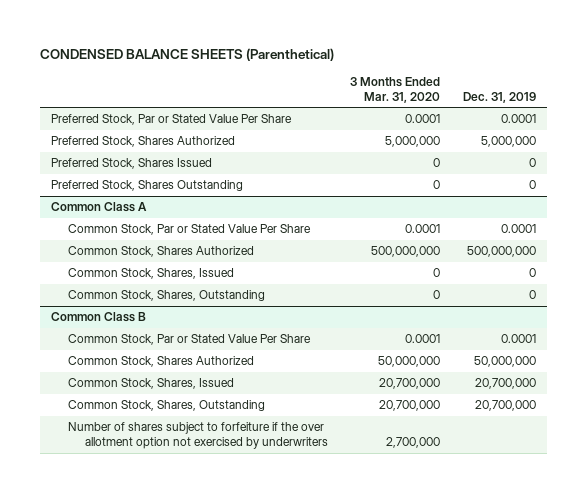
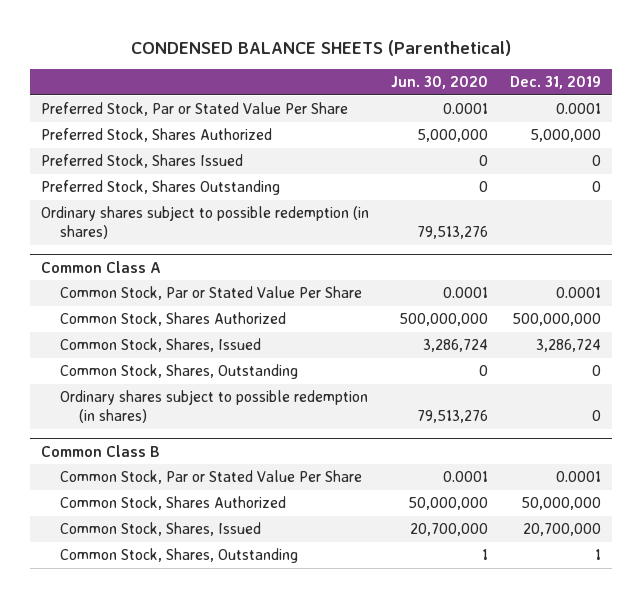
[350,76,441,103] 3 Months Ended Mar. 31, 2020 -> none
none -> [391,76,489,90] Jun. 30, 2020
none -> [40,206,369,240] Ordinary shares subject to possible redemption (in shares)
[528,268,536,278] 0 -> [536,339,602,353] 3,286,724
none -> [59,390,368,424] Ordinary shares subject to possible redemption (in shares)
[68,422,329,450] Number of shares subject to forfeiture if the over allotment option not exercised by underwriters -> none
[474,400,536,412] 20,700,000 -> [595,549,602,561] 1

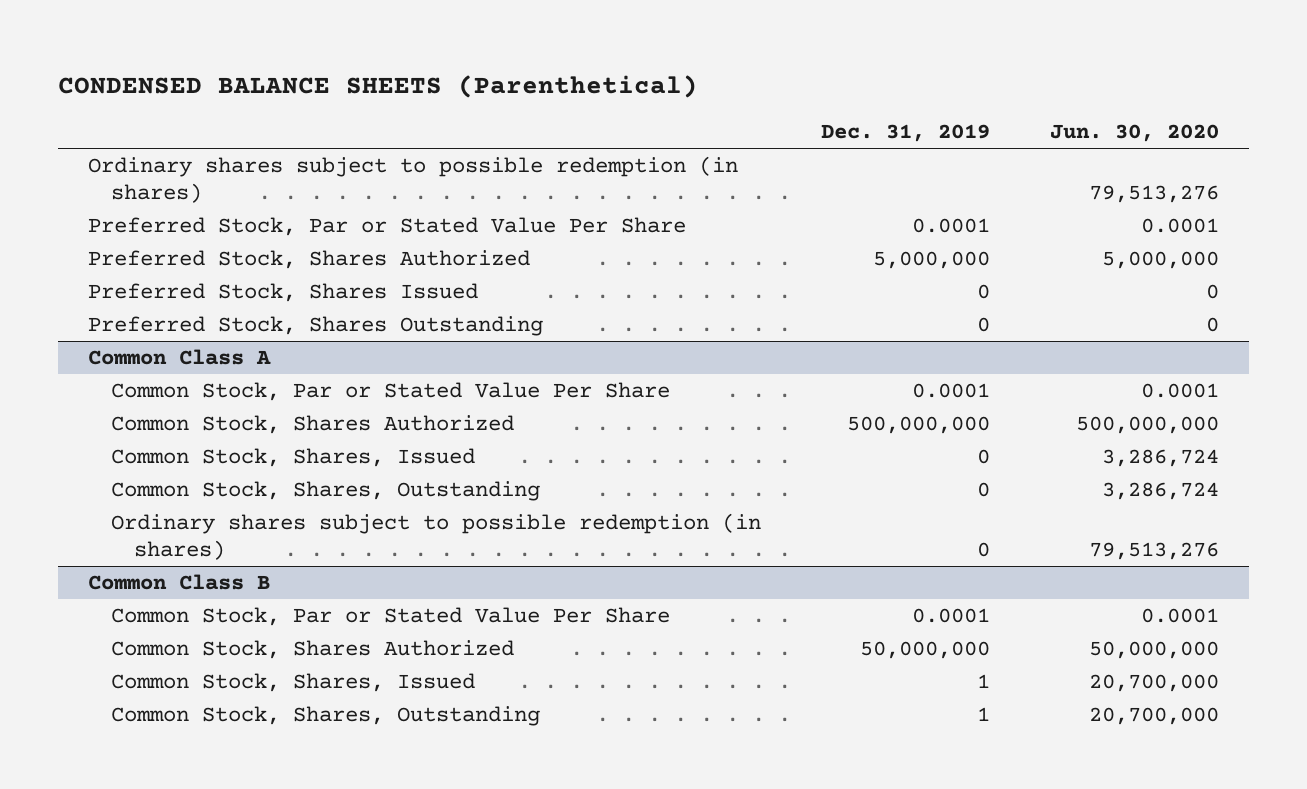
[40,206,369,240] Ordinary shares subject to possible redemption (in shares) -> [87,156,738,204] Ordinary shares subject to possible redemption (in shares)
[536,339,602,353] 3,286,724 -> [977,449,991,465] 0
[479,365,489,377] 0 -> [1102,482,1220,501] 3,286,724
[523,523,602,537] 20,700,000 -> [977,674,991,689] 1
[482,549,489,561] 1 -> [1089,707,1220,726] 20,700,000

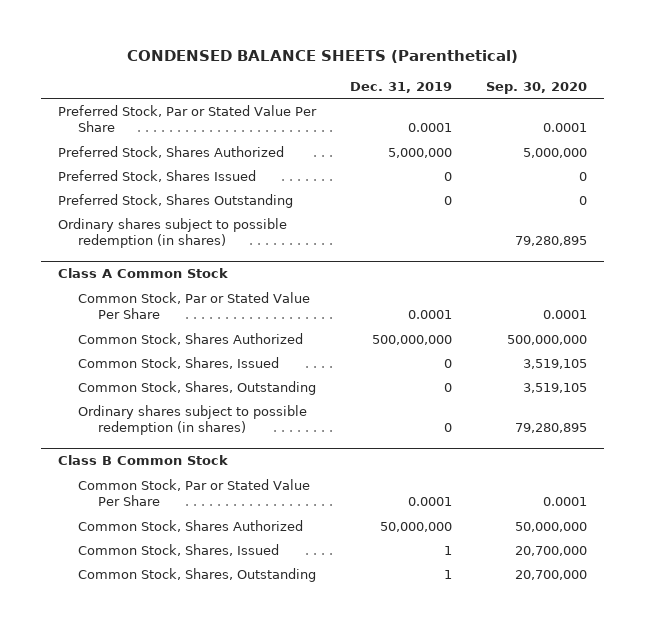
[1050,124,1220,143] Jun. 30, 2020 -> none
none -> [486,81,588,94] Sep. 30, 2020
[87,156,738,204] Ordinary shares subject to possible redemption (in shares) -> [57,217,287,249] Ordinary shares subject to possible redemption (in shares)
[87,349,271,366] Common Class A -> [57,268,228,279] Class A Common Stock
[87,574,270,591] Common Class B -> [57,455,228,466] Class B Common Stock

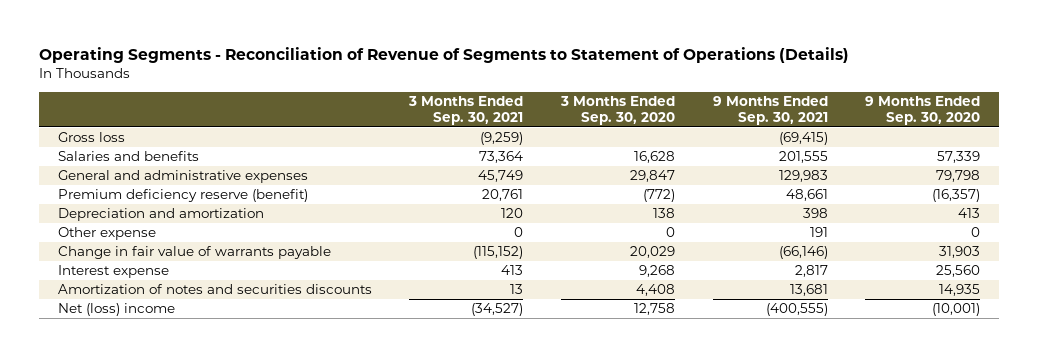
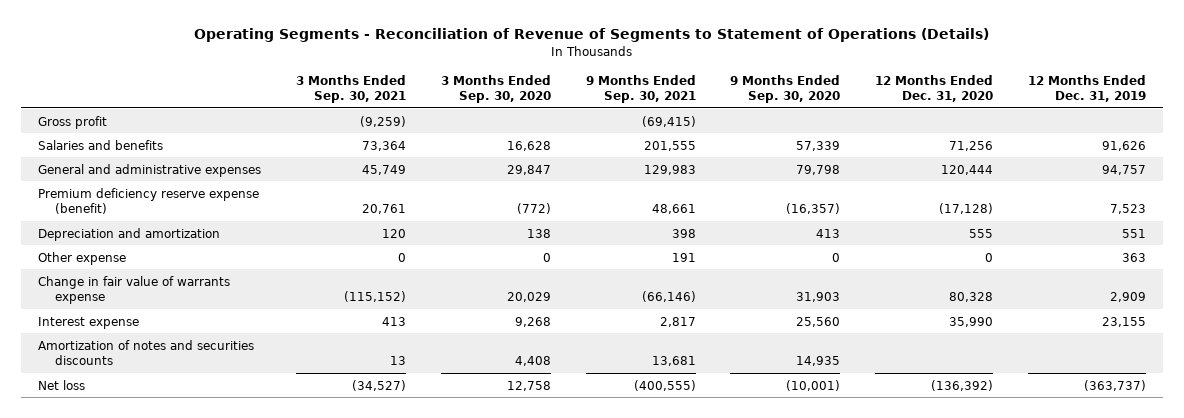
none -> [875,74,994,102] 12 Months Ended Dec. 31, 2020
none -> [1028,74,1147,102] 12 Months Ended Dec. 31, 2019
[57,132,125,143] Gross loss -> [38,115,108,129] Gross profit
[57,189,308,203] Premium deficiency reserve (benefit) -> [38,187,260,214] Premium deficiency reserve expense (benefit)
[57,246,331,260] Change in fair value of warrants payable -> [38,275,231,304] Change in fair value of warrants expense
[57,303,175,317] Net (loss) income -> [38,379,86,390] Net loss

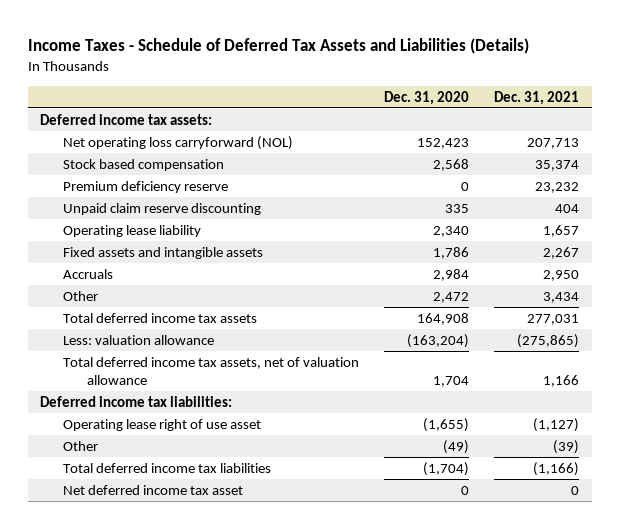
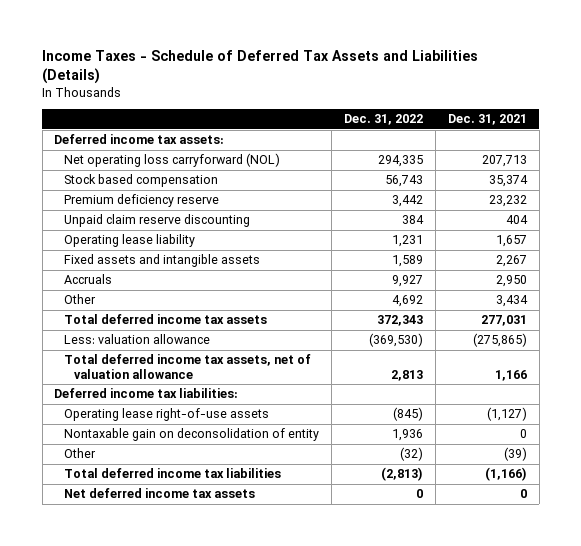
[384,90,470,105] Dec. 31, 2020 -> none
none -> [344,114,424,126] Dec. 31, 2022
[63,418,262,431] Operating lease right of use asset -> [64,408,270,422] Operating lease right-of-use assets
none -> [64,428,320,442] Nontaxable gain on deconsolidation of entity
[63,484,244,495] Net deferred income tax asset -> [64,488,256,499] Net deferred income tax assets

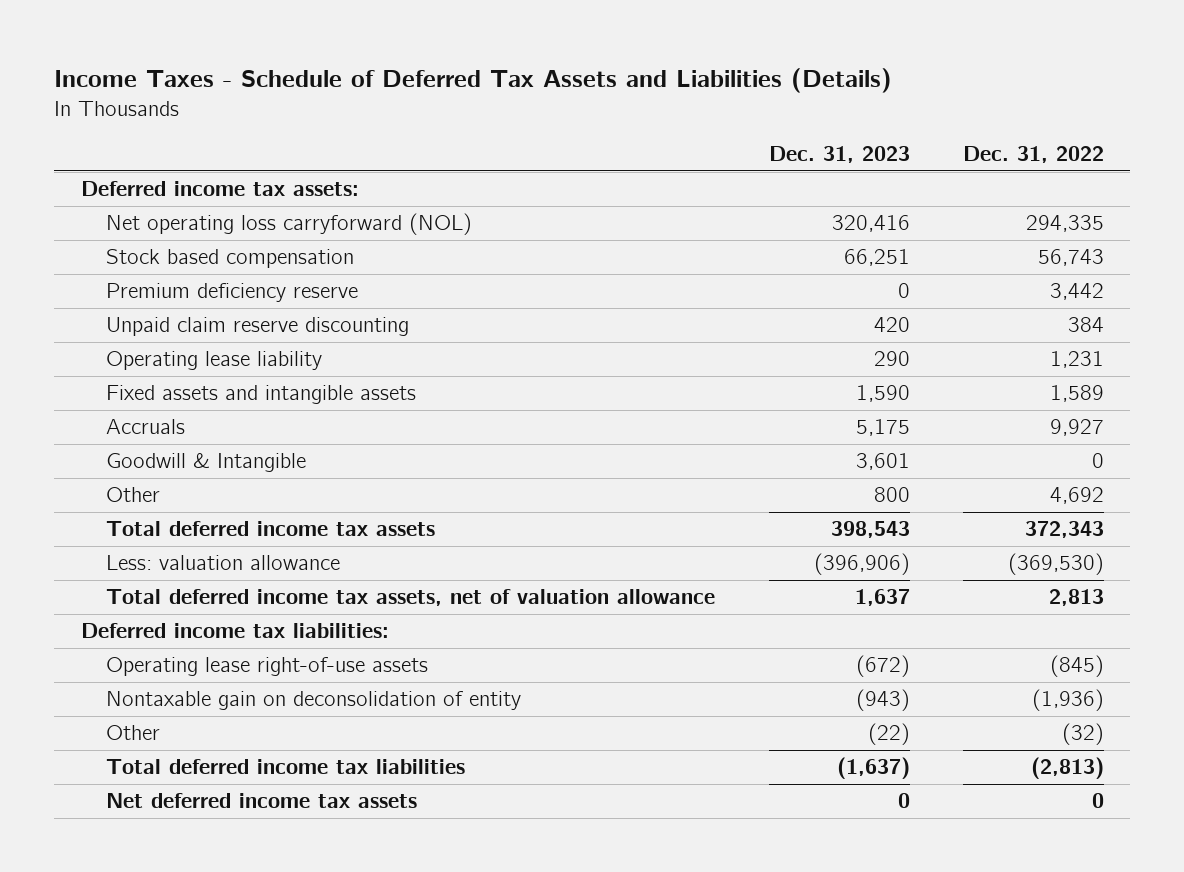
[447,114,527,126] Dec. 31, 2021 -> none
none -> [768,146,910,164] Dec. 31, 2023
none -> [106,453,307,473] Goodwill & Intangible
[392,429,424,442] 1,936 -> [1031,689,1104,712] (1,936)

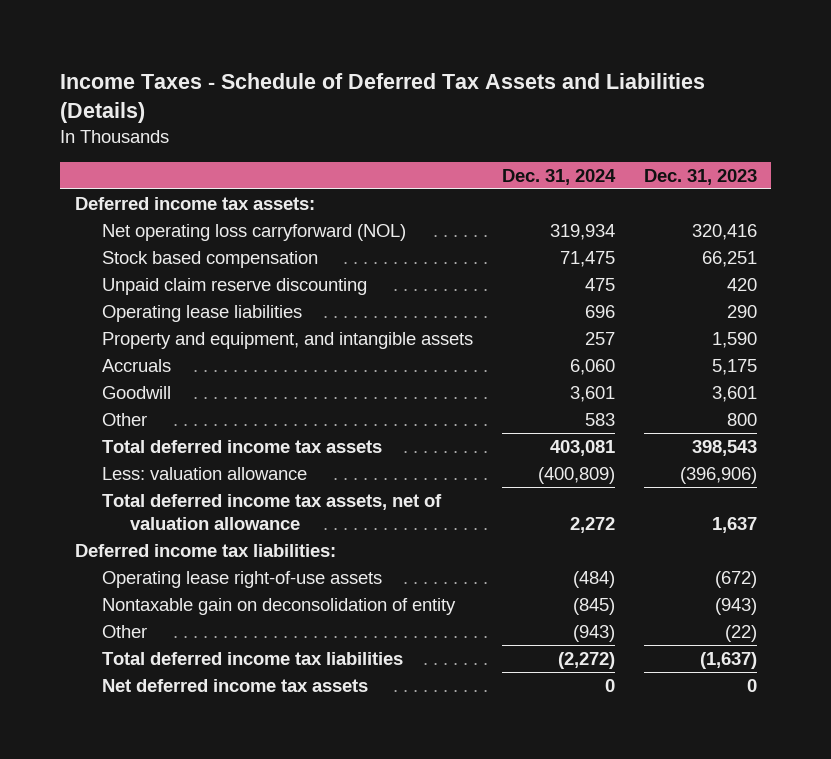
[962,146,1104,164] Dec. 31, 2022 -> none
none -> [501,168,616,185] Dec. 31, 2024
[106,283,359,303] Premium deficiency reserve -> none
[106,351,323,371] Operating lease liability -> [102,304,303,322] Operating lease liabilities
[106,385,417,405] Fixed assets and intangible assets -> [102,331,474,349] Property and equipment, and intangible assets
[106,453,307,473] Goodwill & Intangible -> [102,385,172,399] Goodwill

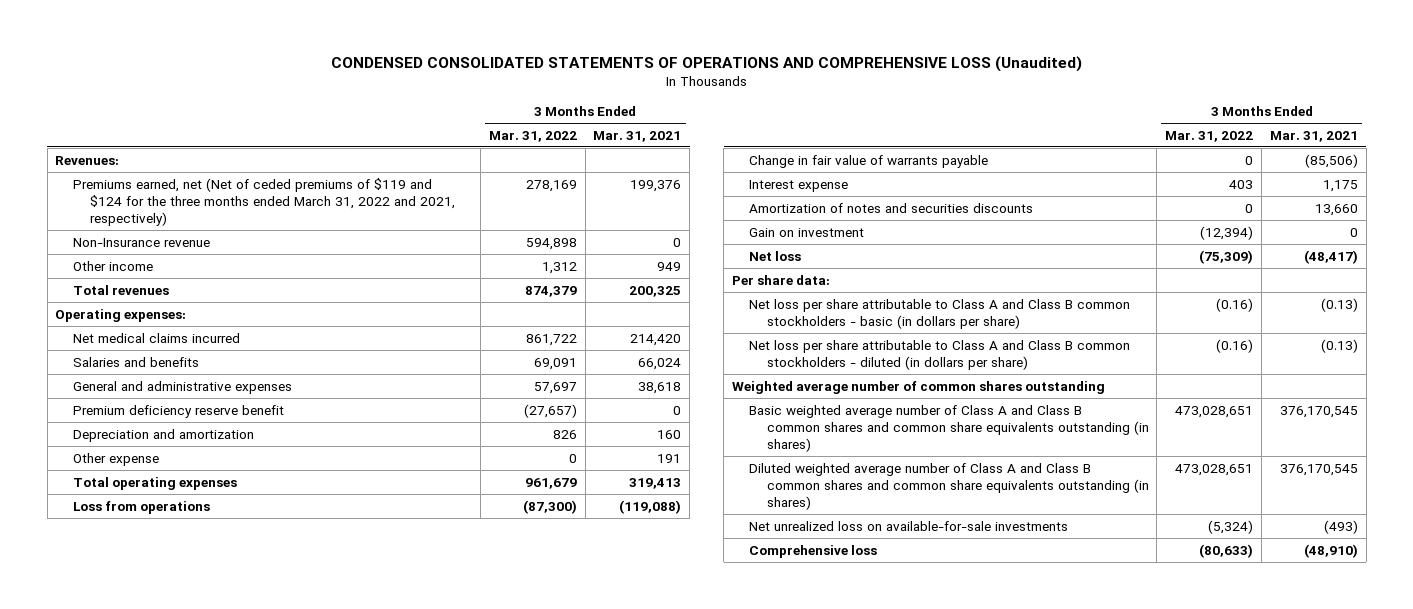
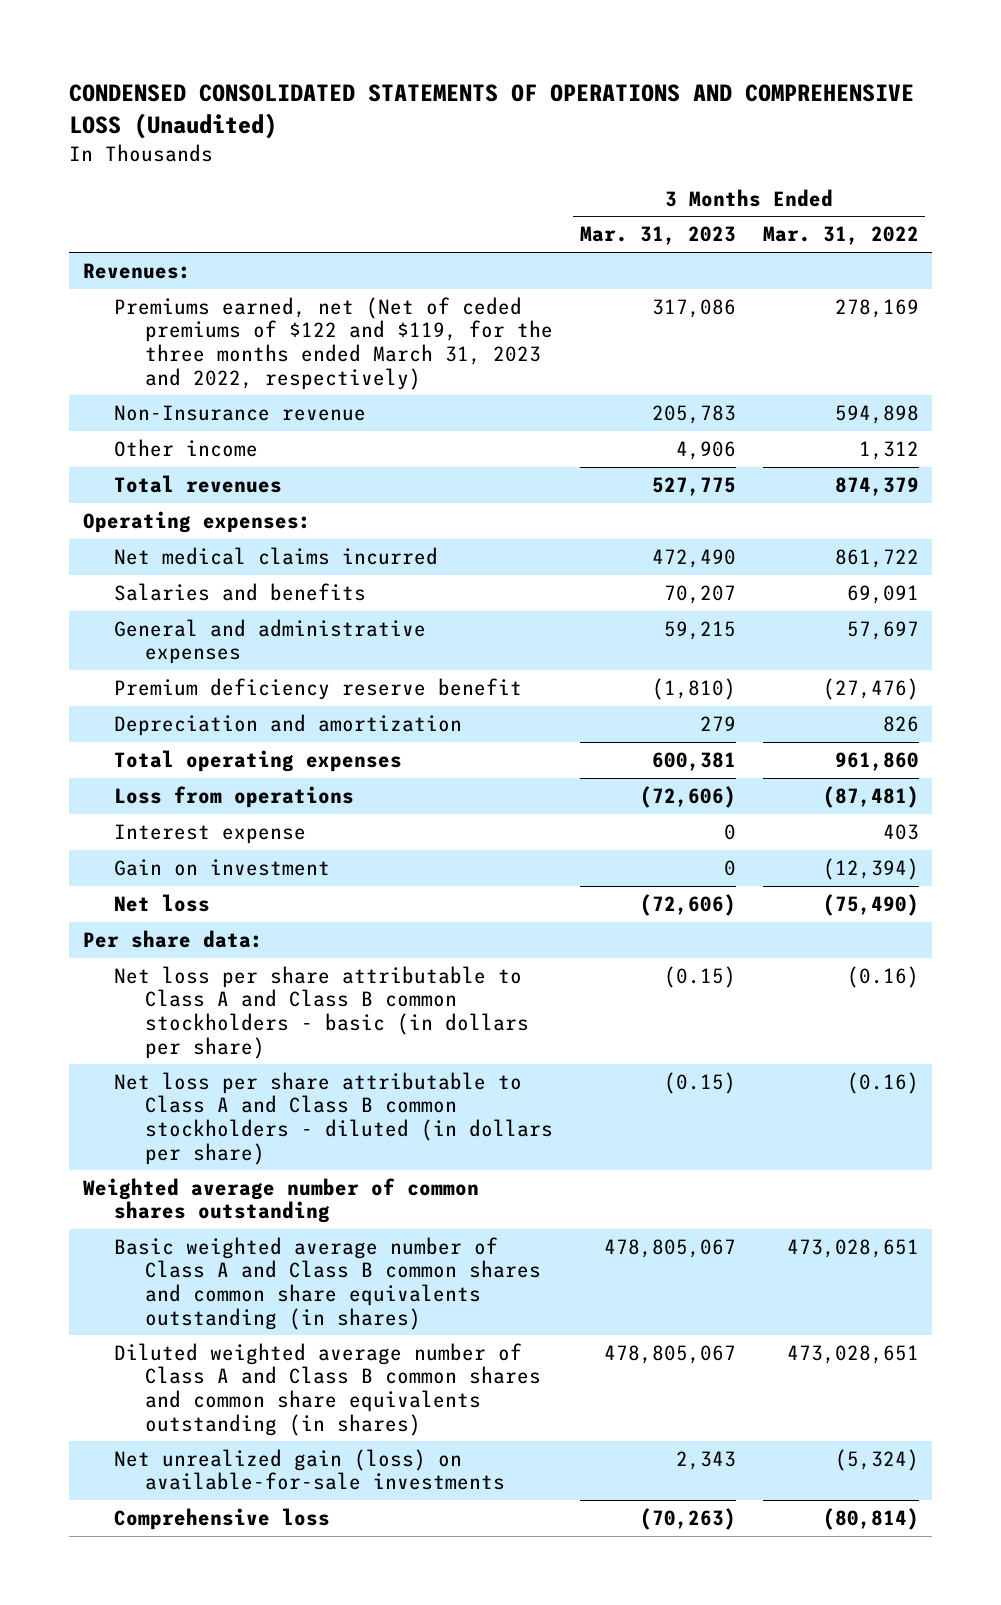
[593,130,682,142] Mar. 31, 2021 -> none
none -> [579,226,736,246] Mar. 31, 2023
[72,177,456,227] Premiums earned, net (Net of ceded premiums of $119 and $124 for the three months ended March 31, 2022 and 2021, respectively) -> [113,296,553,390] Premiums earned, net (Net of ceded premiums of $122 and $119, for the three months ended March 31, 2023 and 2022, respectively)
[523,403,577,418] (27,657) -> [822,677,919,700] (27,476)
[72,452,159,466] Other expense -> none
[749,154,989,168] Change in fair value of warrants payable -> none
[524,477,577,489] 961,679 -> [834,751,919,771] 961,860
[522,499,577,514] (87,300) -> [822,785,919,808] (87,481)
[749,202,1034,213] Amortization of notes and securities discounts -> none
[1199,249,1254,264] (75,309) -> [822,893,919,916] (75,490)
[749,520,1069,531] Net unrealized loss on available-for-sale investments -> [113,1448,505,1491] Net unrealized gain (loss) on available-for-sale investments
[1199,543,1254,558] (80,633) -> [822,1507,919,1530] (80,814)

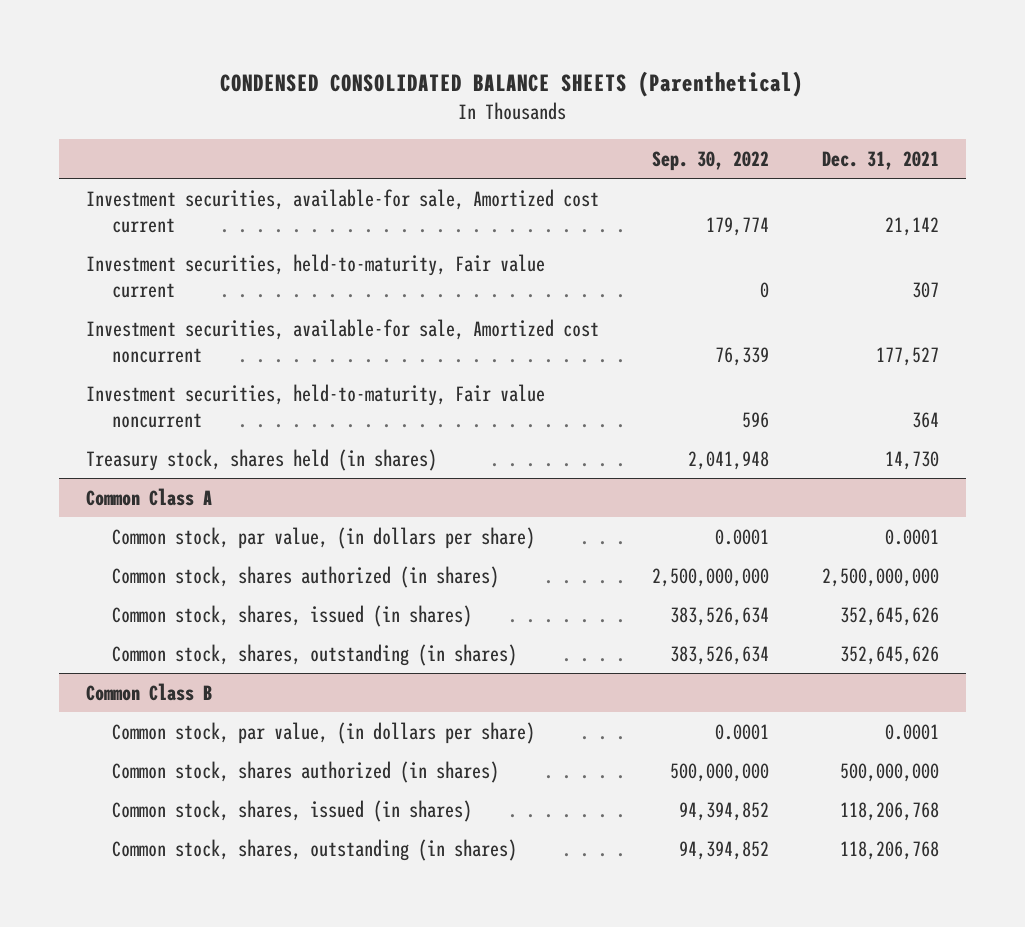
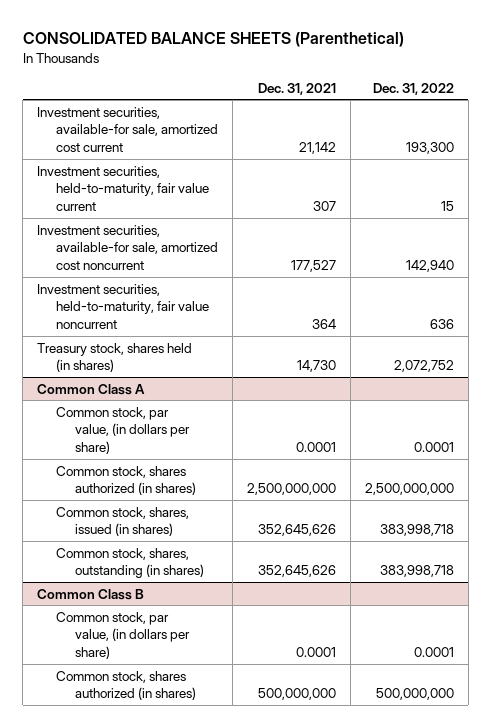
[220,70,804,97] CONDENSED CONSOLIDATED BALANCE SHEETS (Parenthetical) -> [22,32,404,48] CONSOLIDATED BALANCE SHEETS (Parenthetical)
[651,151,769,172] Sep. 30, 2022 -> none
none -> [372,82,454,95] Dec. 31, 2022
[85,188,599,234] Investment securities, available-for sale, Amortized cost current -> [37,106,219,153] Investment securities, available-for sale, amortized cost current
[85,253,545,299] Investment securities, held-to-maturity, Fair value current -> [37,165,210,212] Investment securities, held-to-maturity, fair value current
[85,318,599,364] Investment securities, available-for sale, Amortized cost noncurrent -> [37,224,219,271] Investment securities, available-for sale, amortized cost noncurrent
[85,383,545,429] Investment securities, held-to-maturity, Fair value noncurrent -> [37,283,210,330] Investment securities, held-to-maturity, fair value noncurrent
[111,799,472,822] Common stock, shares, issued (in shares) -> none
[111,838,517,861] Common stock, shares, outstanding (in shares) -> none

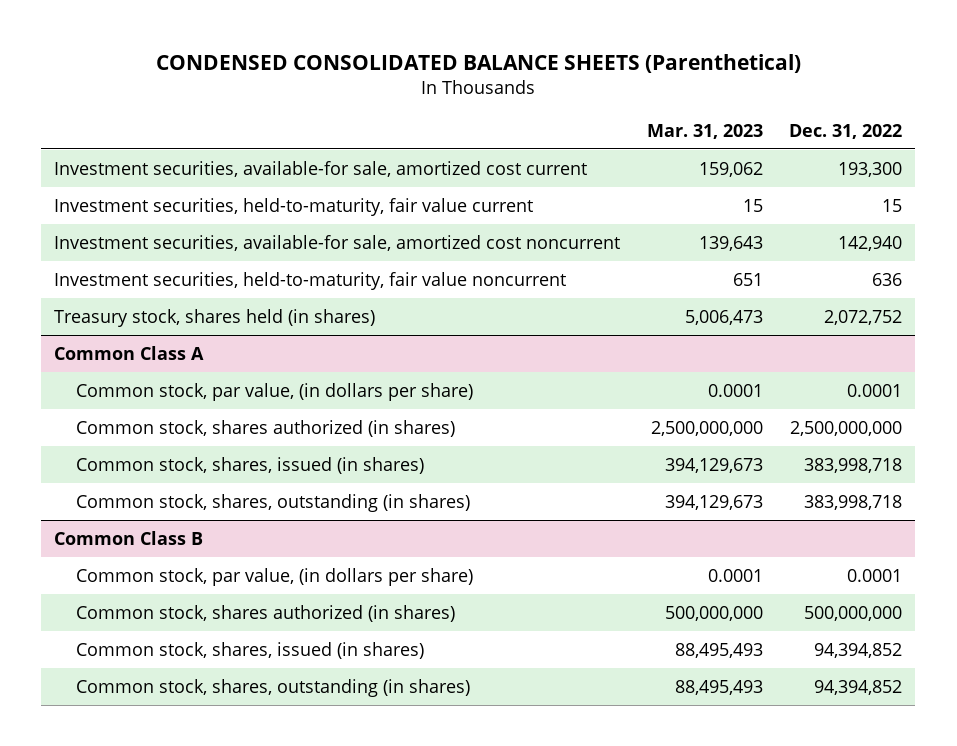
[22,32,404,48] CONSOLIDATED BALANCE SHEETS (Parenthetical) -> [156,53,802,73] CONDENSED CONSOLIDATED BALANCE SHEETS (Parenthetical)
[258,82,337,95] Dec. 31, 2021 -> none
none -> [646,123,763,139] Mar. 31, 2023
none -> [75,641,424,659] Common stock, shares, issued (in shares)
none -> [75,678,470,697] Common stock, shares, outstanding (in shares)

